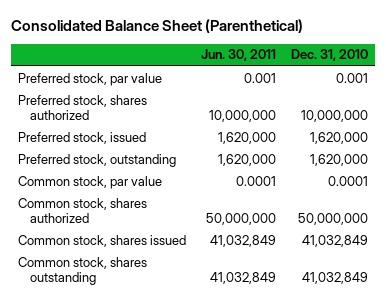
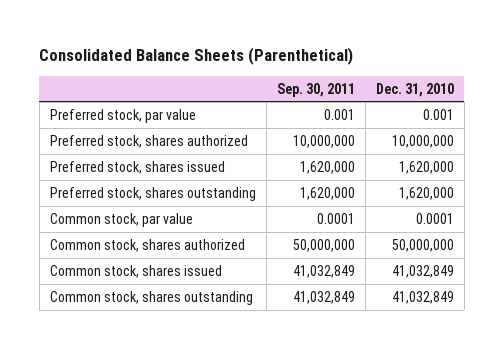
[10,18,303,33] Consolidated Balance Sheet (Parenthetical) -> [39,47,354,66] Consolidated Balance Sheets (Parenthetical)
[200,49,276,62] Jun. 30, 2011 -> none
none -> [276,82,355,97] Sep. 30, 2011
[18,131,147,144] Preferred stock, issued -> [49,160,225,174] Preferred stock, shares issued
[18,153,177,167] Preferred stock, outstanding -> [49,186,256,201] Preferred stock, shares outstanding

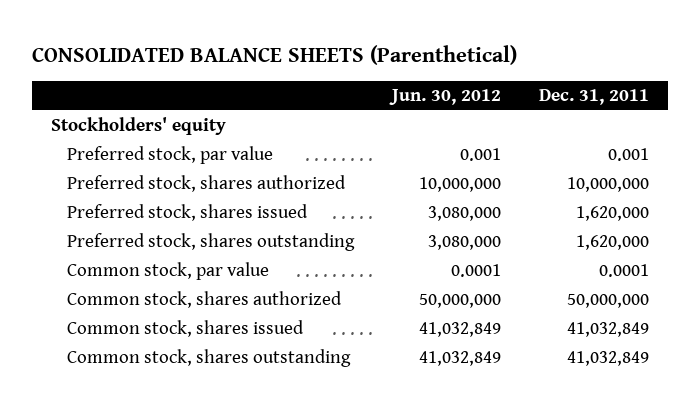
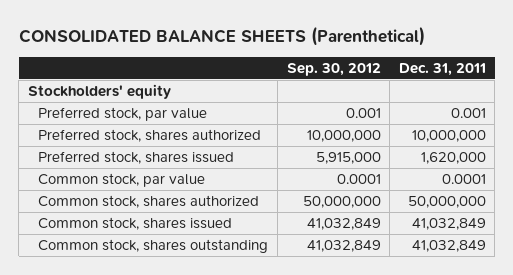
[389,89,502,106] Jun. 30, 2012 -> none
none -> [286,62,381,76] Sep. 30, 2012
[67,233,356,252] Preferred stock, shares outstanding -> none

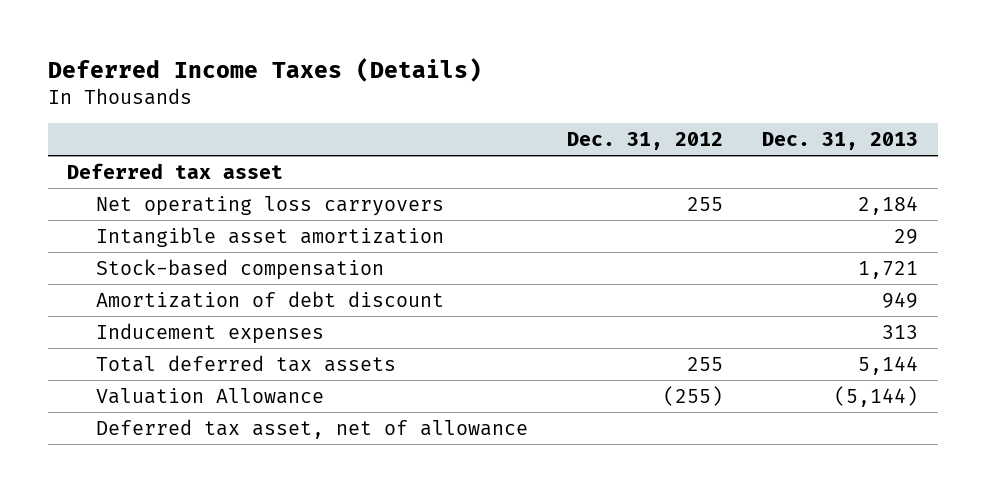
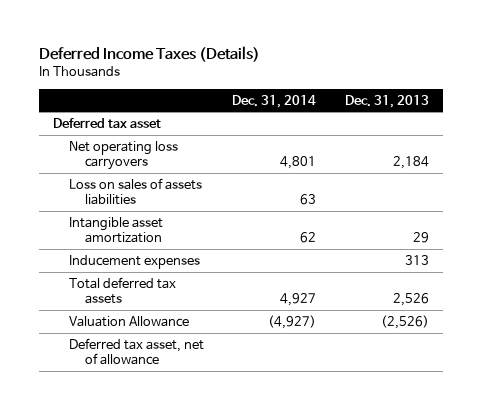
[567,131,724,150] Dec. 31, 2012 -> none
none -> [232,94,317,108] Dec. 31, 2014
none -> [69,177,203,205] Loss on sales of assets liabilities
[96,258,385,280] Stock-based compensation -> none
[96,290,445,308] Amortization of debt discount -> none
[858,355,919,375] 5,144 -> [392,292,429,306] 2,526
[834,385,919,407] (5,144) -> [380,314,429,329] (2,526)

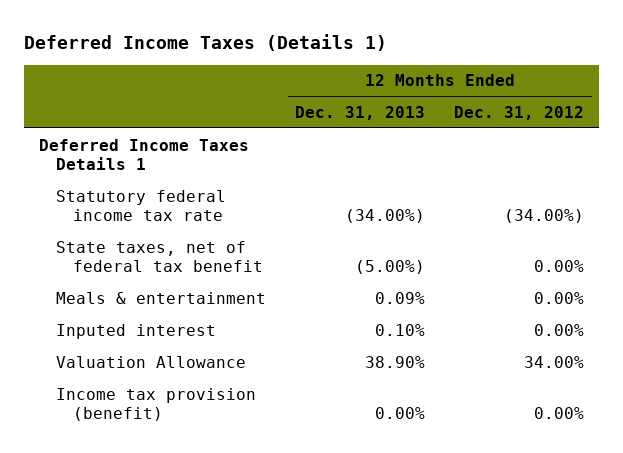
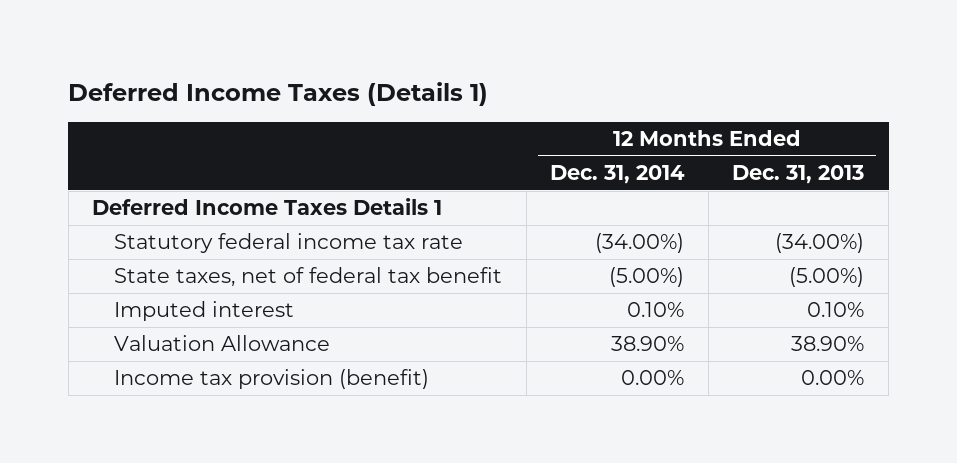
[454,105,585,120] Dec. 31, 2012 -> none
none -> [550,164,686,184] Dec. 31, 2014
[55,291,266,304] Meals & entertainment -> none
[55,323,216,339] Inputed interest -> [113,301,294,322] Imputed interest

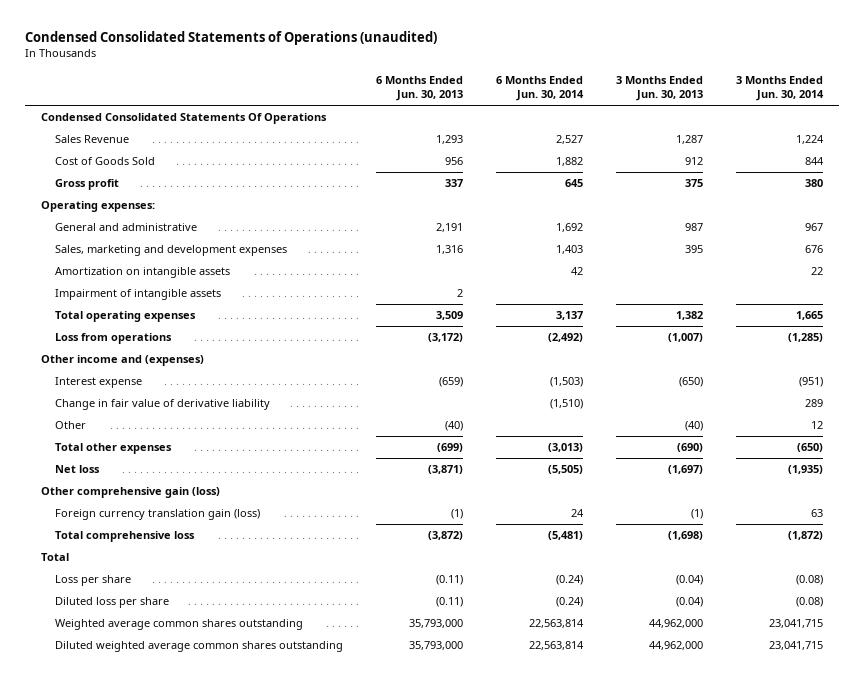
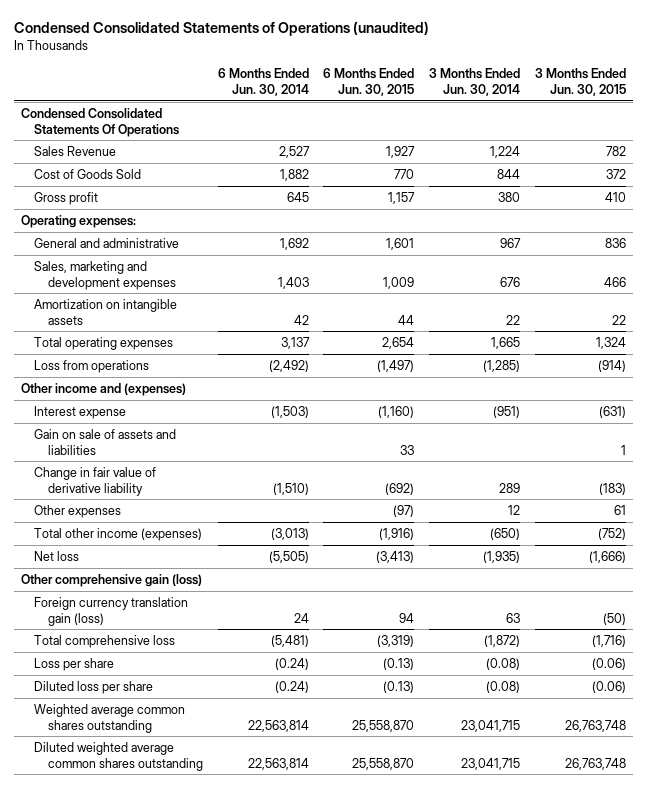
[375,75,463,102] 6 Months Ended Jun. 30, 2013 -> none
[615,75,703,102] 3 Months Ended Jun. 30, 2013 -> none
none -> [323,68,415,96] 6 Months Ended Jun. 30, 2015
none -> [534,68,626,96] 3 Months Ended Jun. 30, 2015
[54,289,221,301] Impairment of intangible assets -> none
none -> [34,428,177,455] Gain on sale of assets and liabilities
[54,421,86,430] Other -> [34,504,122,518] Other expenses
[54,443,172,455] Total other expenses -> [34,527,203,541] Total other income (expenses)
[41,553,70,562] Total -> none

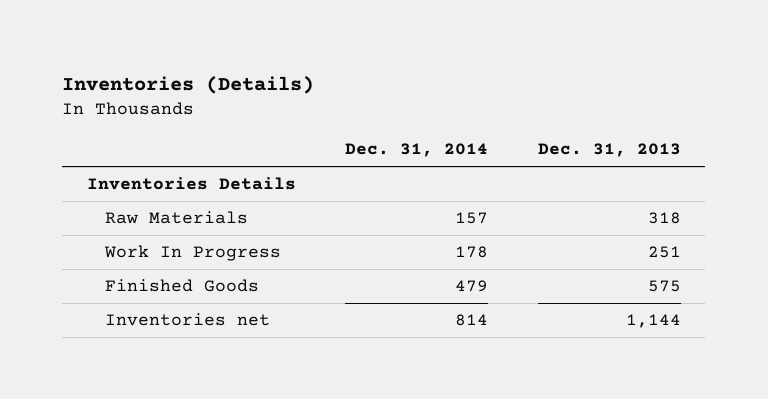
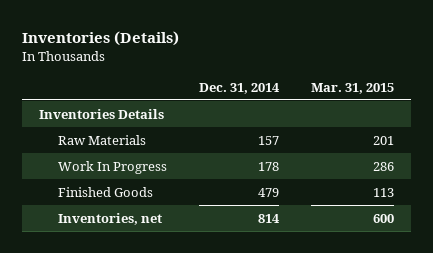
[537,143,681,158] Dec. 31, 2013 -> none
none -> [311,82,395,94] Mar. 31, 2015
[105,313,271,327] Inventories net -> [58,212,163,225] Inventories, net

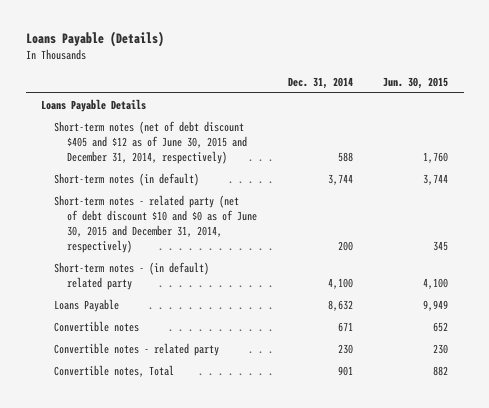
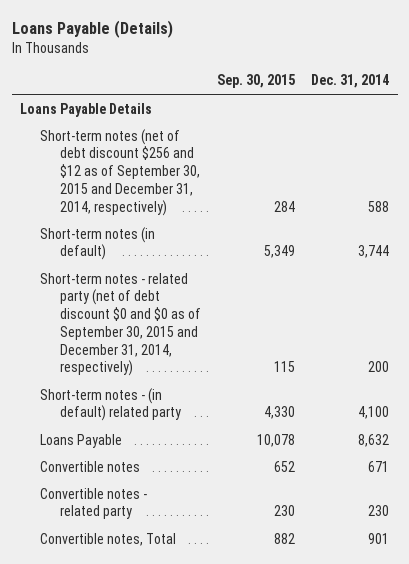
[383,76,449,89] Jun. 30, 2015 -> none
none -> [216,74,295,89] Sep. 30, 2015
[54,121,248,164] Short-term notes (net of debt discount $405 and $12 as of June 30, 2015 and December 31, 2014, respectively) -> [39,128,200,216] Short-term notes (net of debt discount $256 and $12 as of September 30, 2015 and December 31, 2014, respectively)
[54,195,258,253] Short-term notes - related party (net of debt discount $10 and $0 as of June 30, 2015 and December 31, 2014, respectively) -> [39,272,201,377] Short-term notes - related party (net of debt discount $0 and $0 as of September 30, 2015 and December 31, 2014, respectively)

